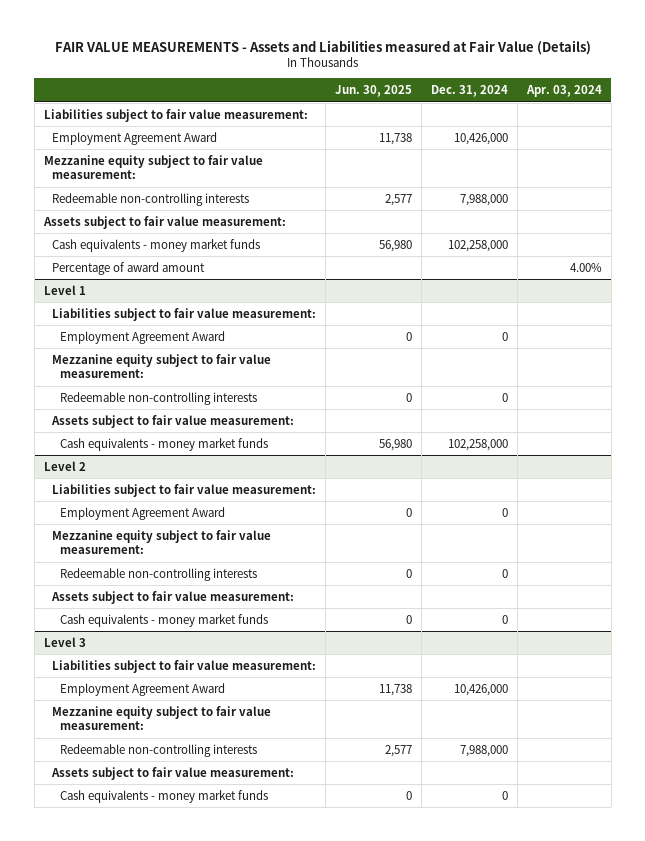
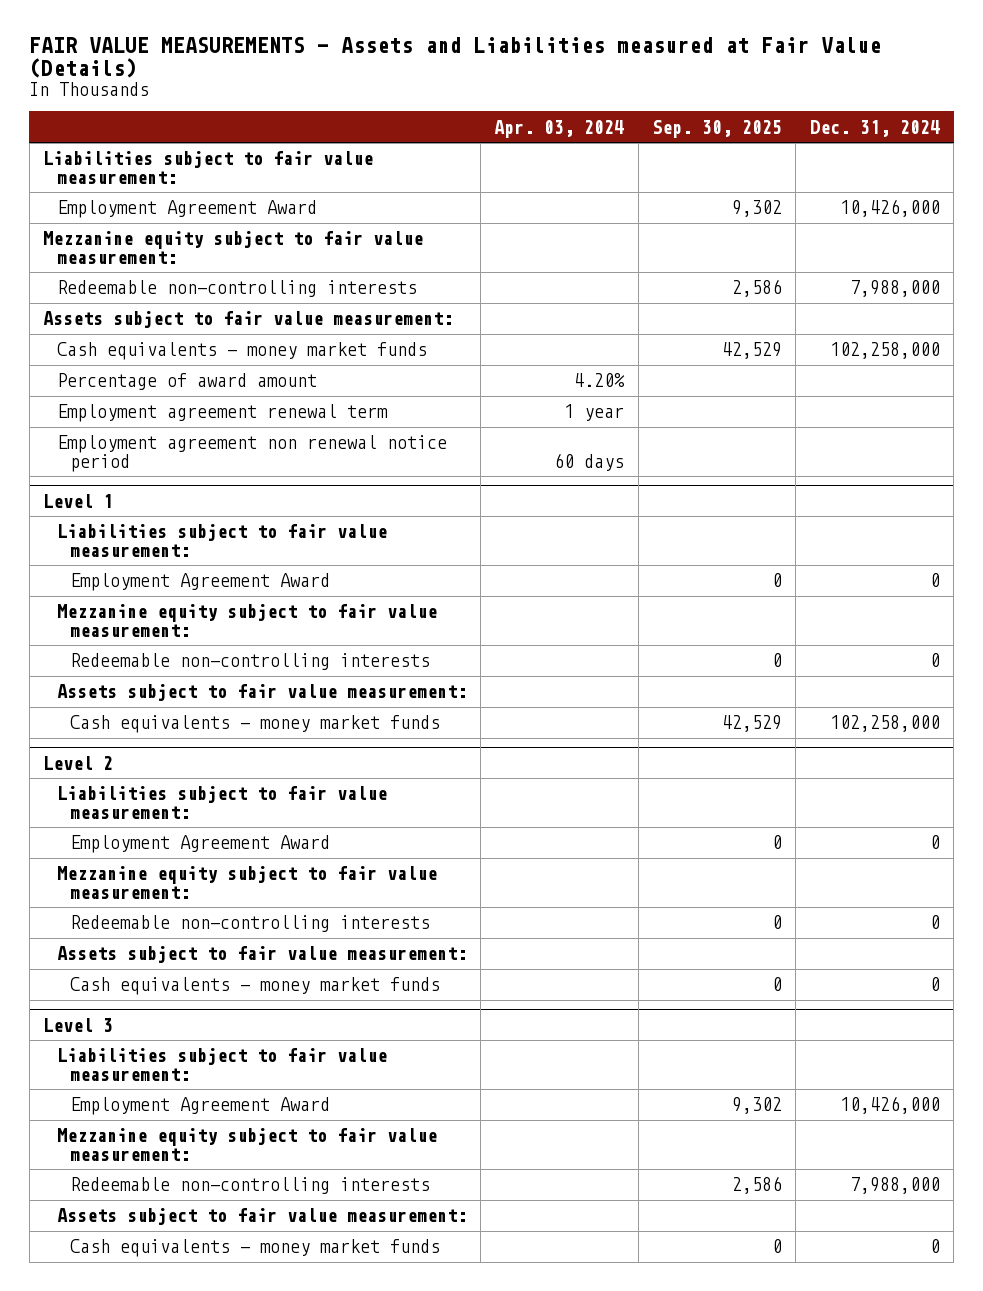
[334,85,412,98] Jun. 30, 2025 -> none
none -> [652,119,783,138] Sep. 30, 2025
[569,262,602,272] 4.00% -> [574,373,626,388] 4.20%
none -> [56,404,388,423] Employment agreement renewal term
none -> [56,435,447,472] Employment agreement non renewal notice period

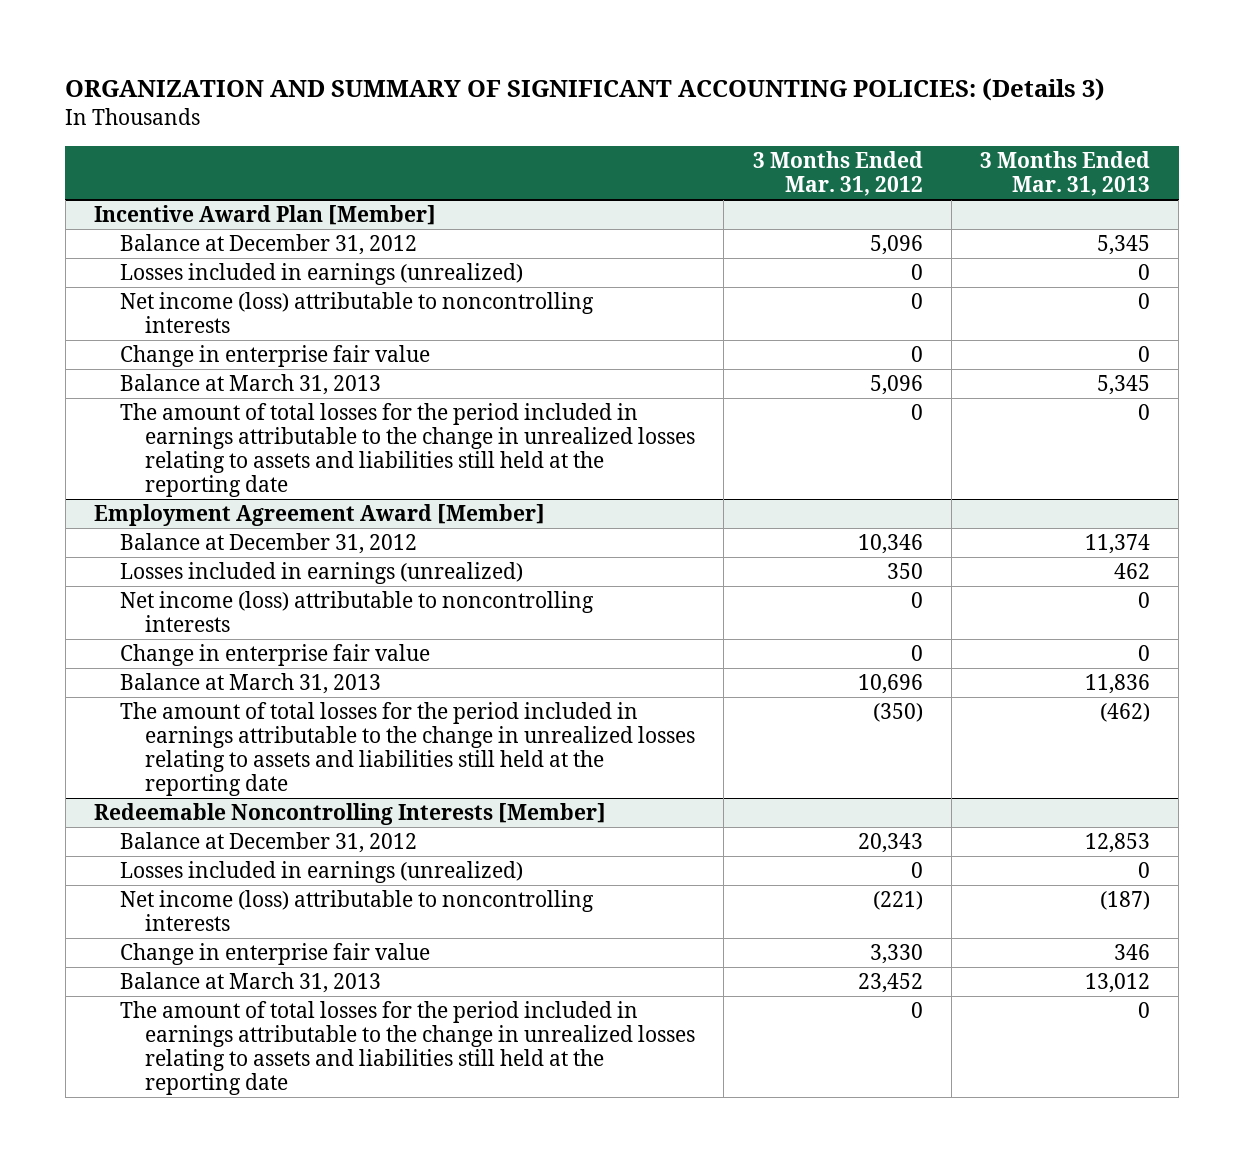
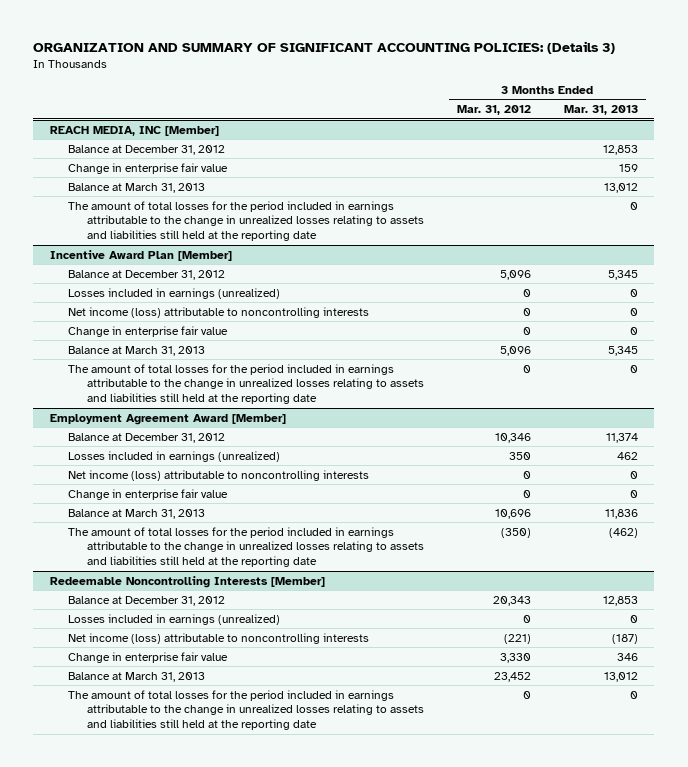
none -> [49,125,219,136] REACH MEDIA, INC [Member]
none -> [68,144,226,155] Balance at December 31, 2012
none -> [68,162,229,174] Change in enterprise fair value
none -> [68,182,206,193] Balance at March 31, 2013
none -> [68,200,424,242] The amount of total losses for the period included in earnings attributable to the change in unrealized losses relating to assets and liabilities still held at the reporting date

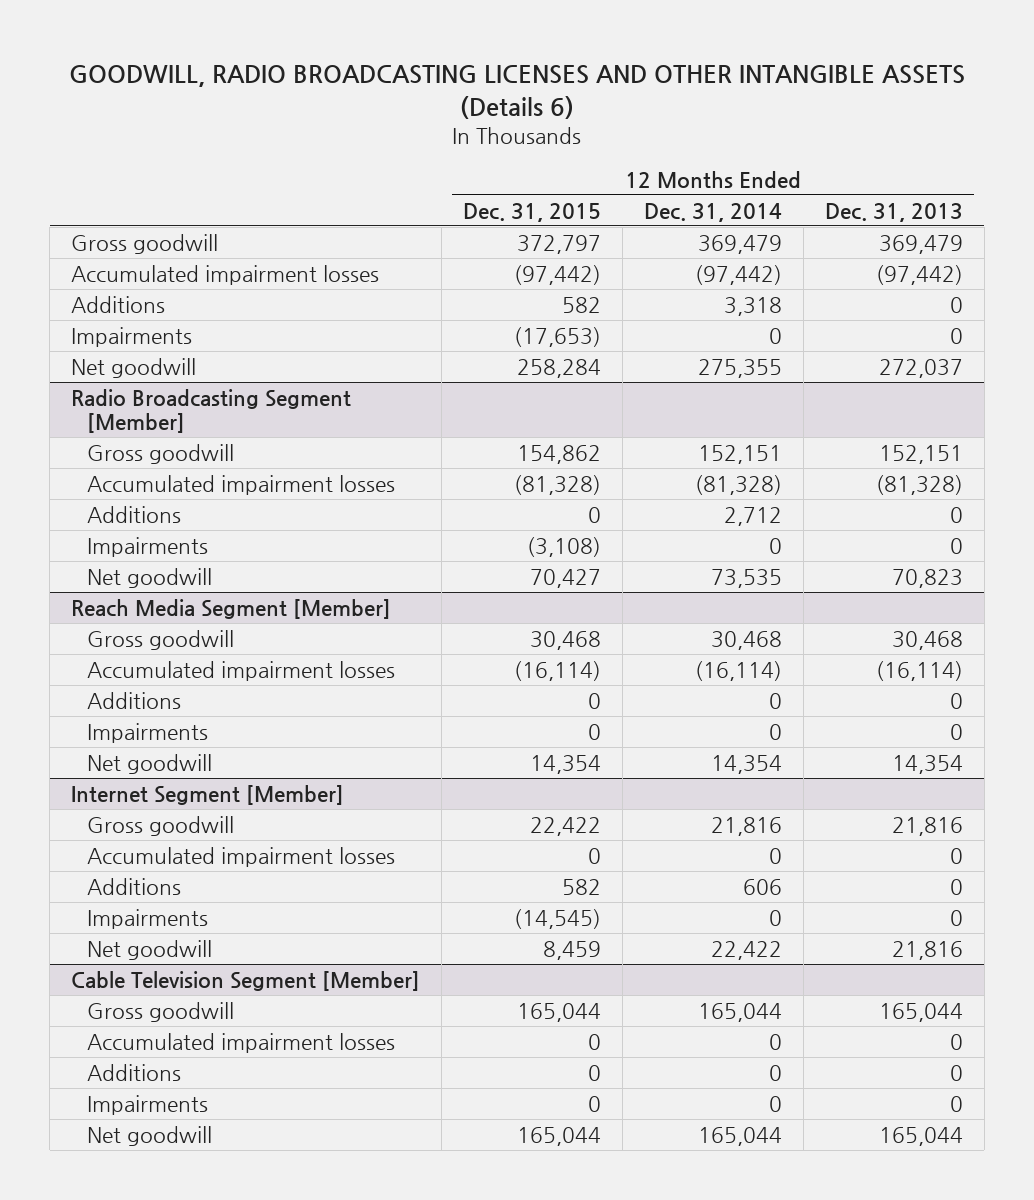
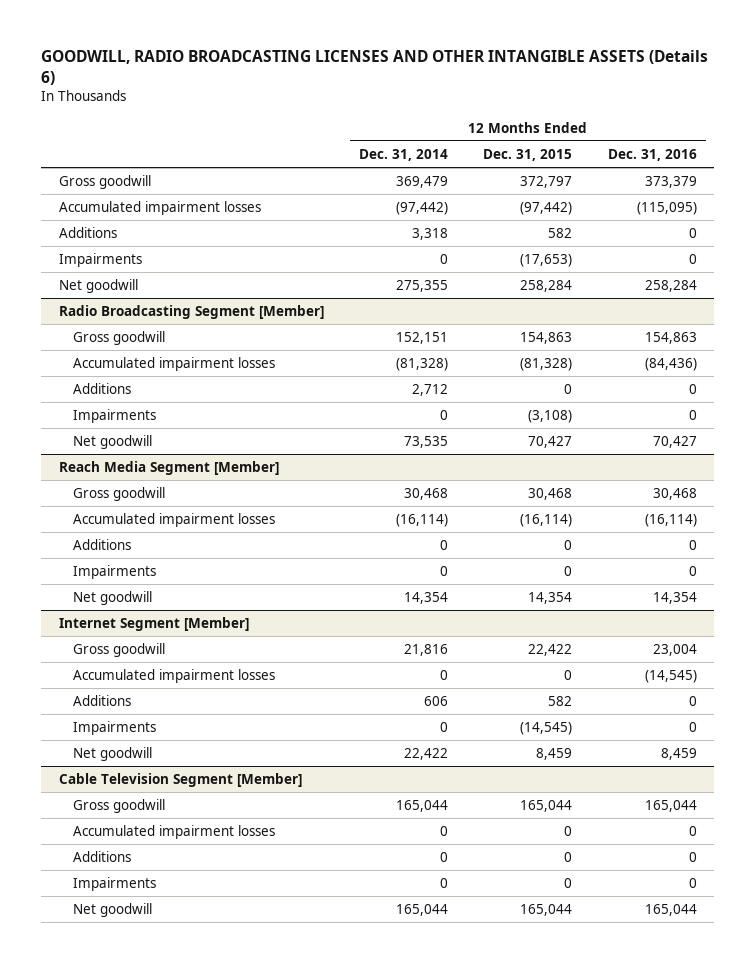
[824,202,963,222] Dec. 31, 2013 -> none
none -> [607,148,697,161] Dec. 31, 2016
[517,444,602,464] 154,862 -> [520,331,573,344] 154,863

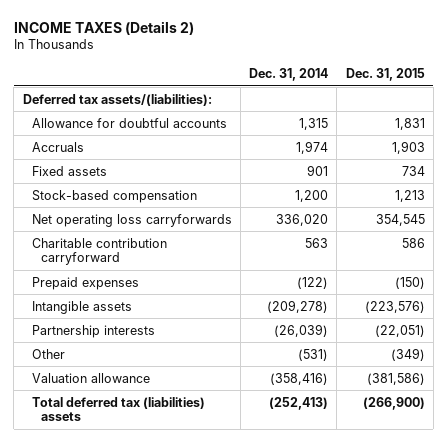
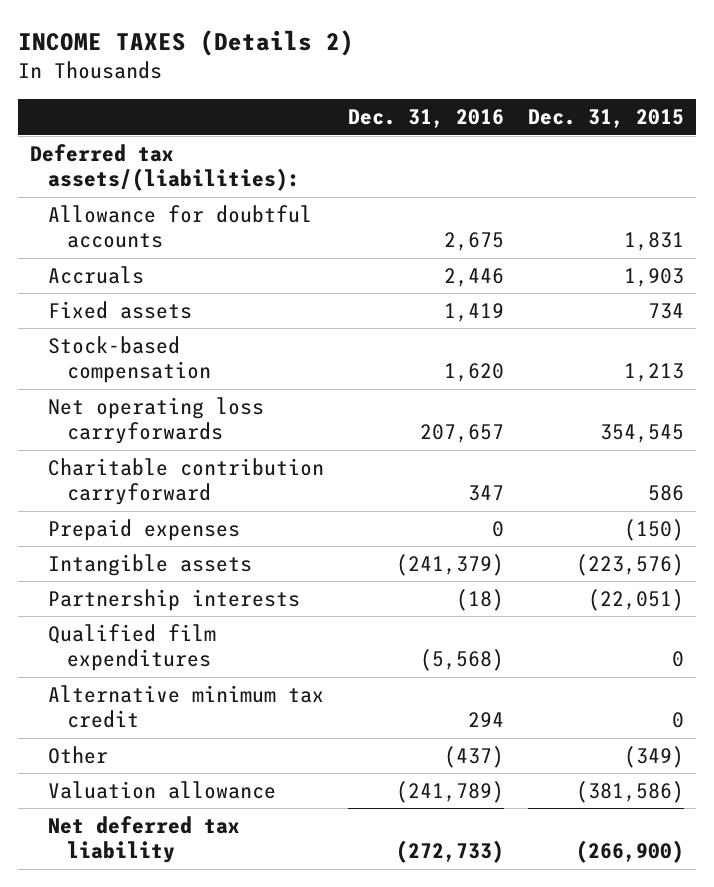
[249,68,329,82] Dec. 31, 2014 -> none
none -> [348,109,505,129] Dec. 31, 2016
none -> [48,624,217,672] Qualified film expenditures
none -> [48,685,325,729] Alternative minimum tax credit
[31,396,205,422] Total deferred tax (liabilities) assets -> [48,816,241,864] Net deferred tax liability

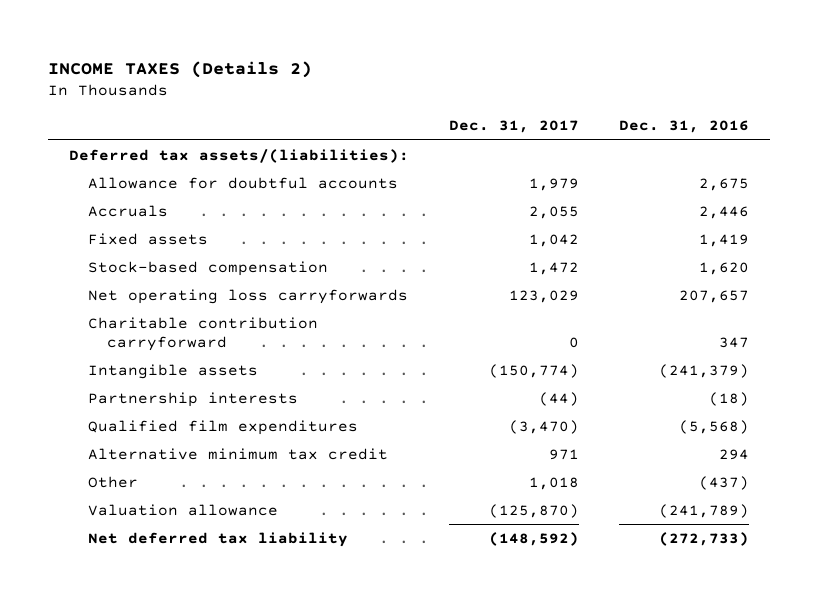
[527,109,684,129] Dec. 31, 2015 -> none
none -> [449,120,580,134] Dec. 31, 2017
[48,519,241,542] Prepaid expenses -> none

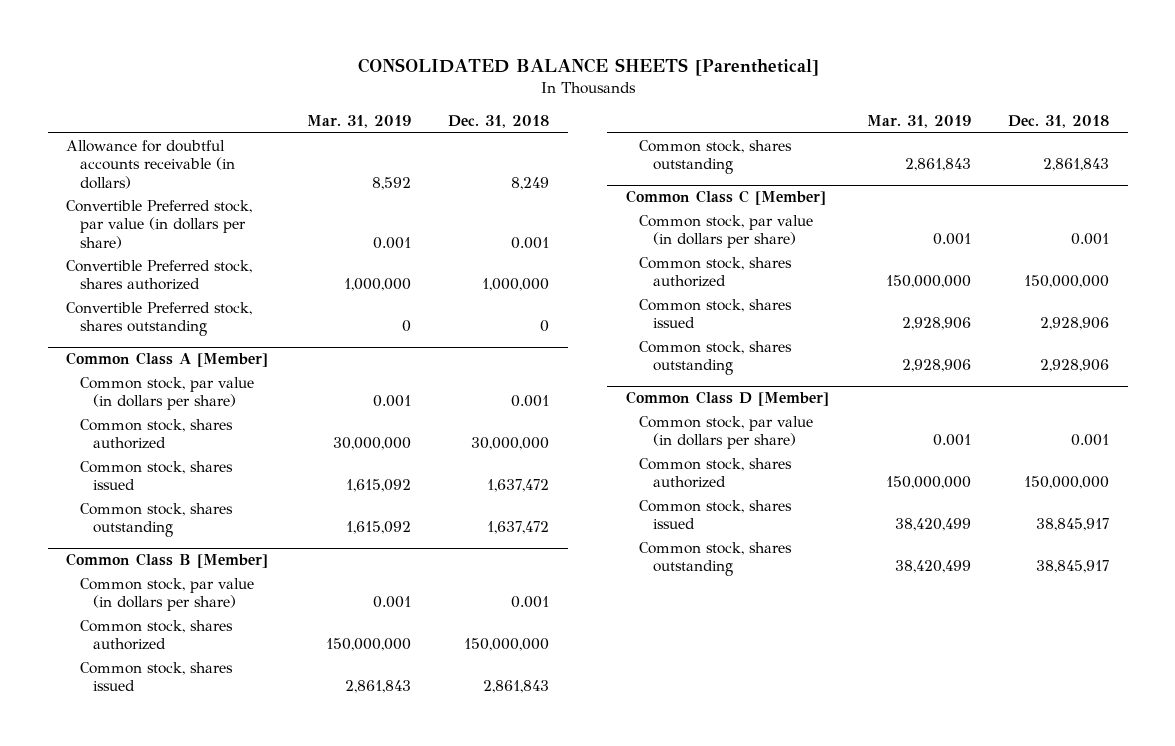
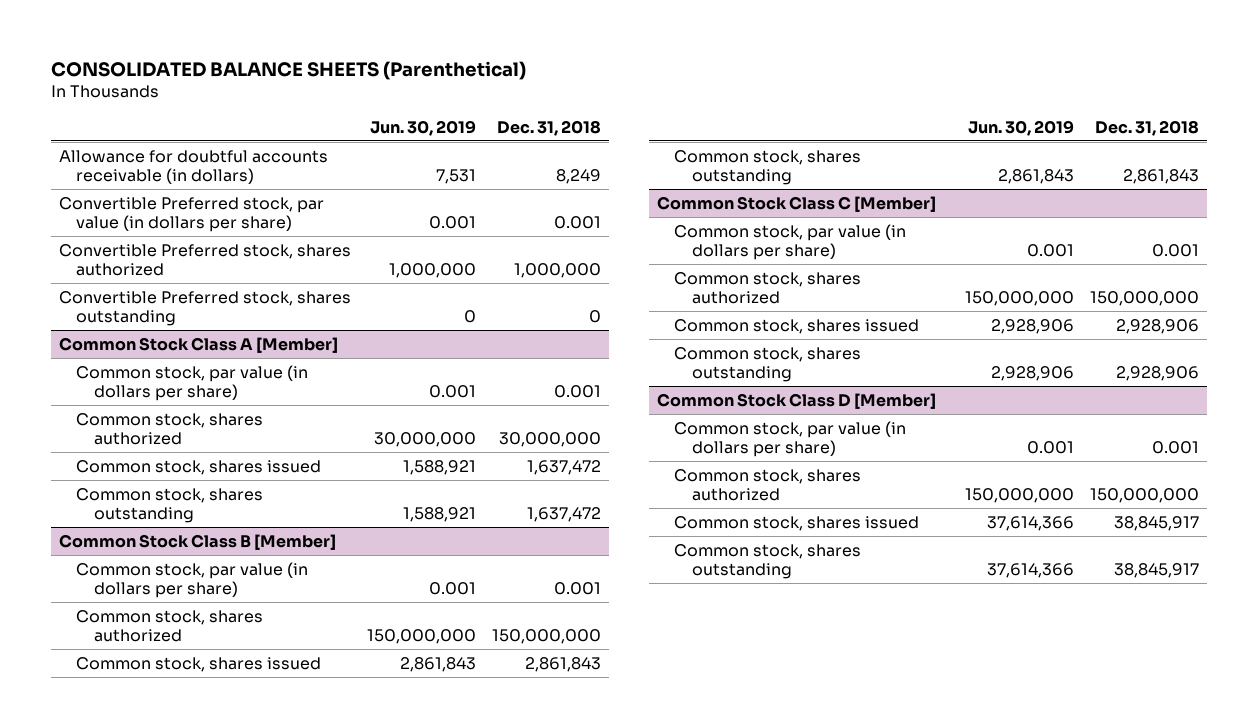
[357,58,819,77] CONSOLIDATED BALANCE SHEETS [Parenthetical] -> [51,60,527,80] CONSOLIDATED BALANCE SHEETS (Parenthetical)
[306,115,411,129] Mar. 31, 2019 -> none
none -> [370,119,477,136] Jun. 30, 2019
[66,352,269,368] Common Class A [Member] -> [59,336,339,353] Common Stock Class A [Member]
[66,553,269,569] Common Class B [Member] -> [59,533,337,550] Common Stock Class B [Member]
[626,190,827,206] Common Class C [Member] -> [657,195,937,212] Common Stock Class C [Member]
[626,391,830,407] Common Class D [Member] -> [657,392,937,409] Common Stock Class D [Member]

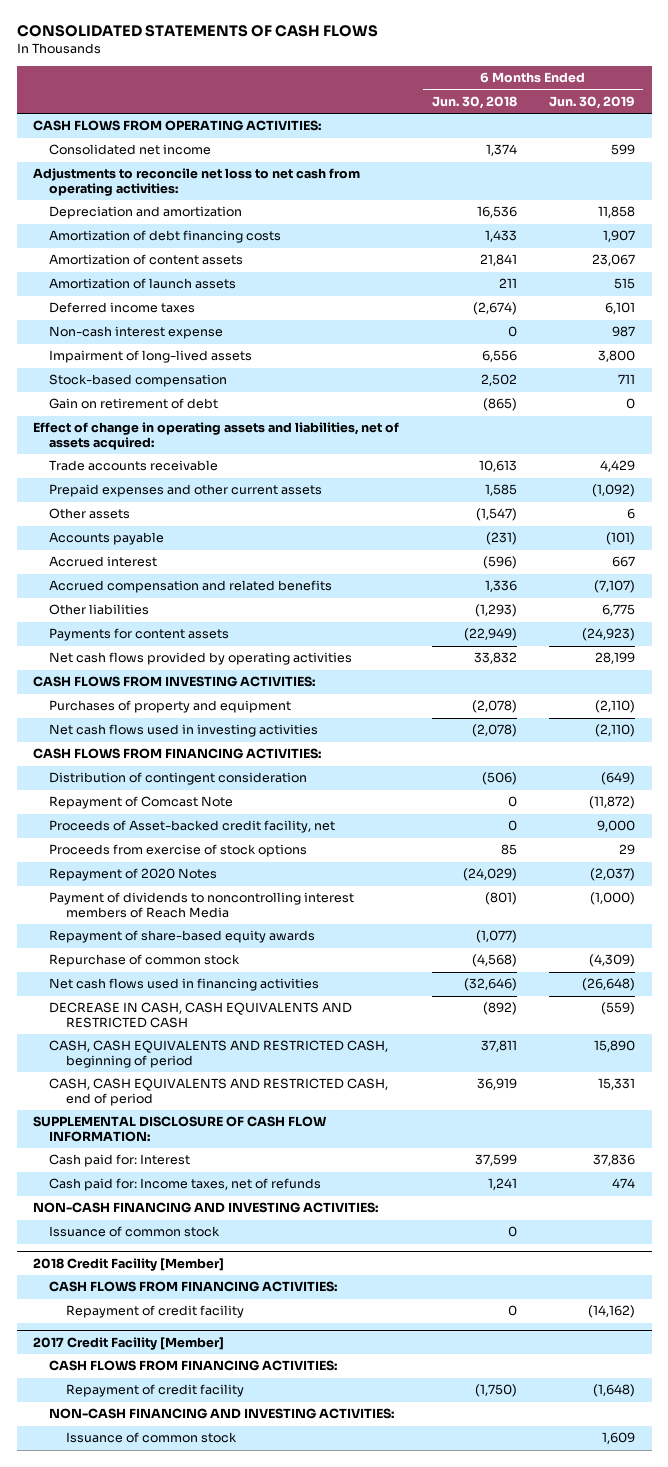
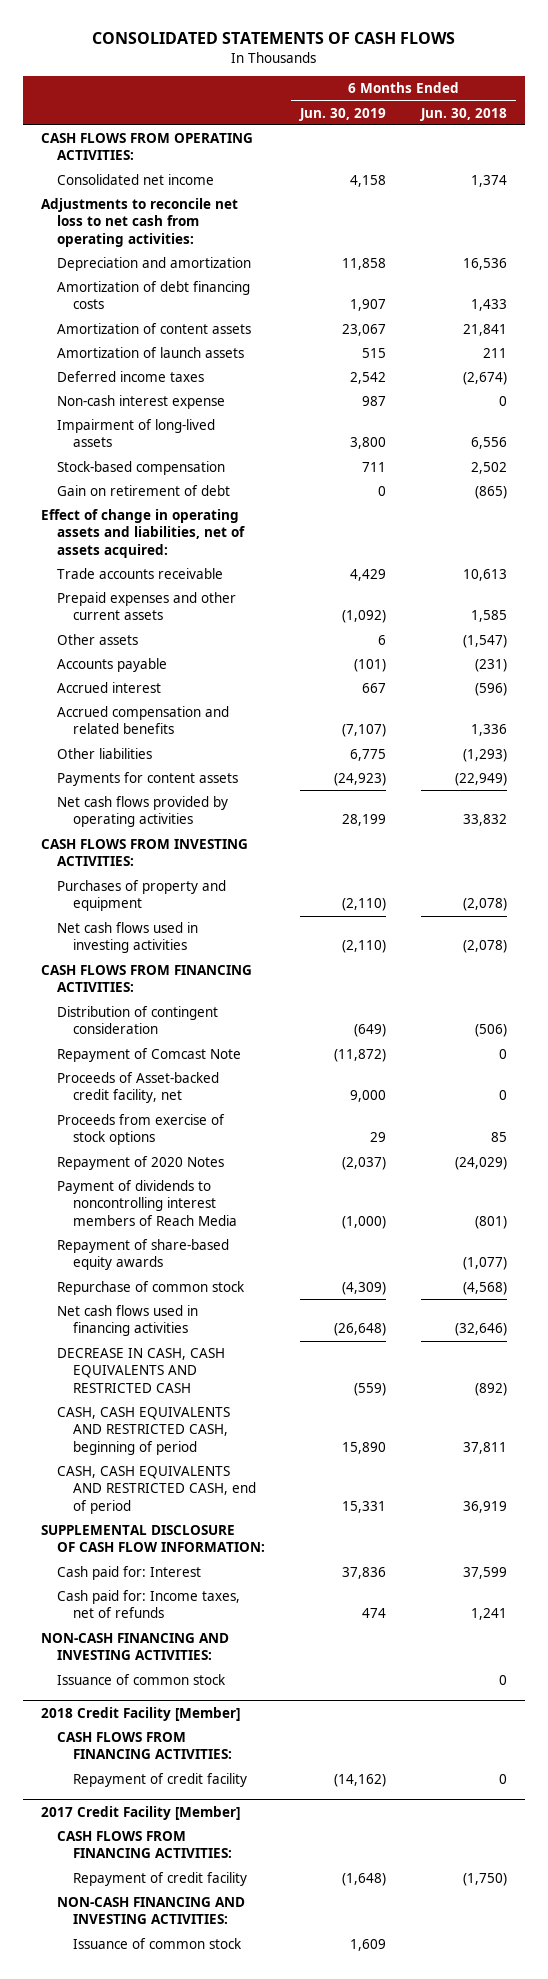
[611,144,636,156] 599 -> [350,174,387,187] 4,158
[605,302,636,315] 6,101 -> [350,371,387,384] 2,542

